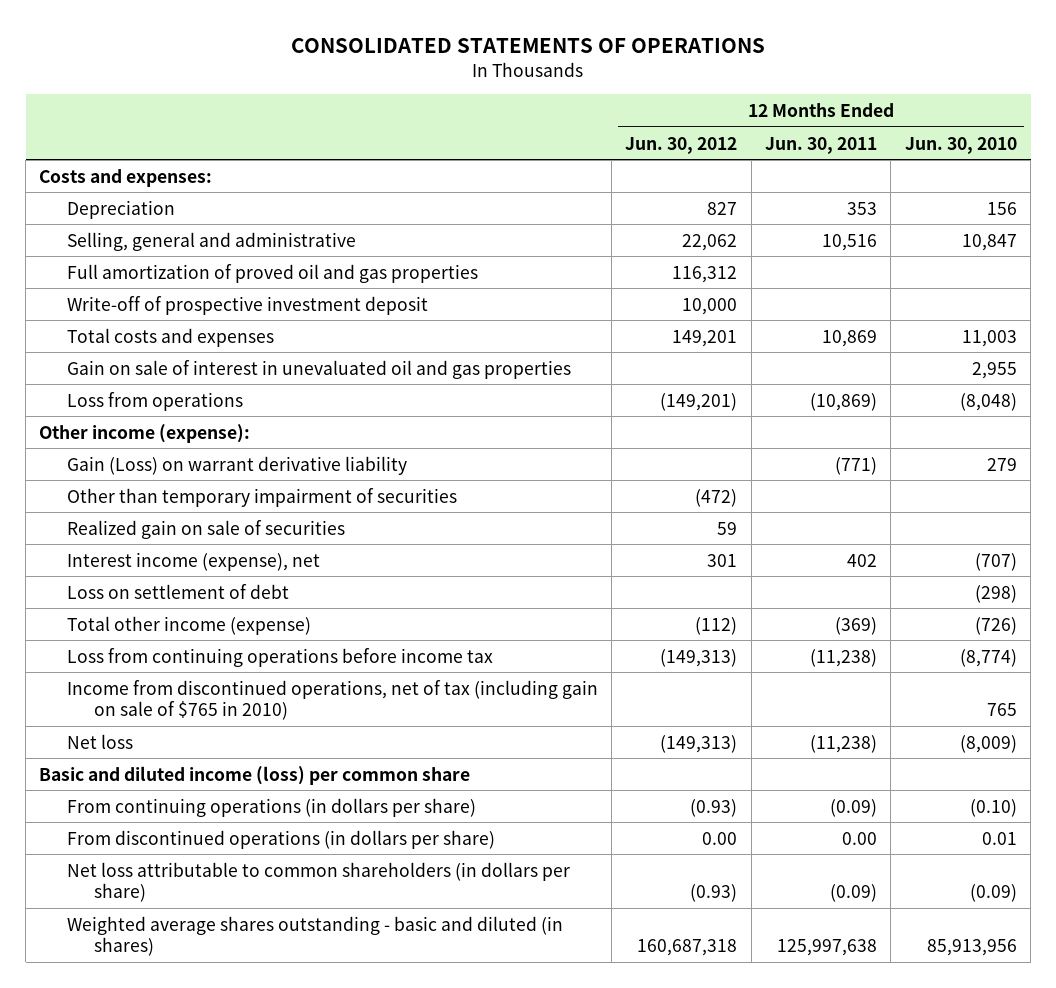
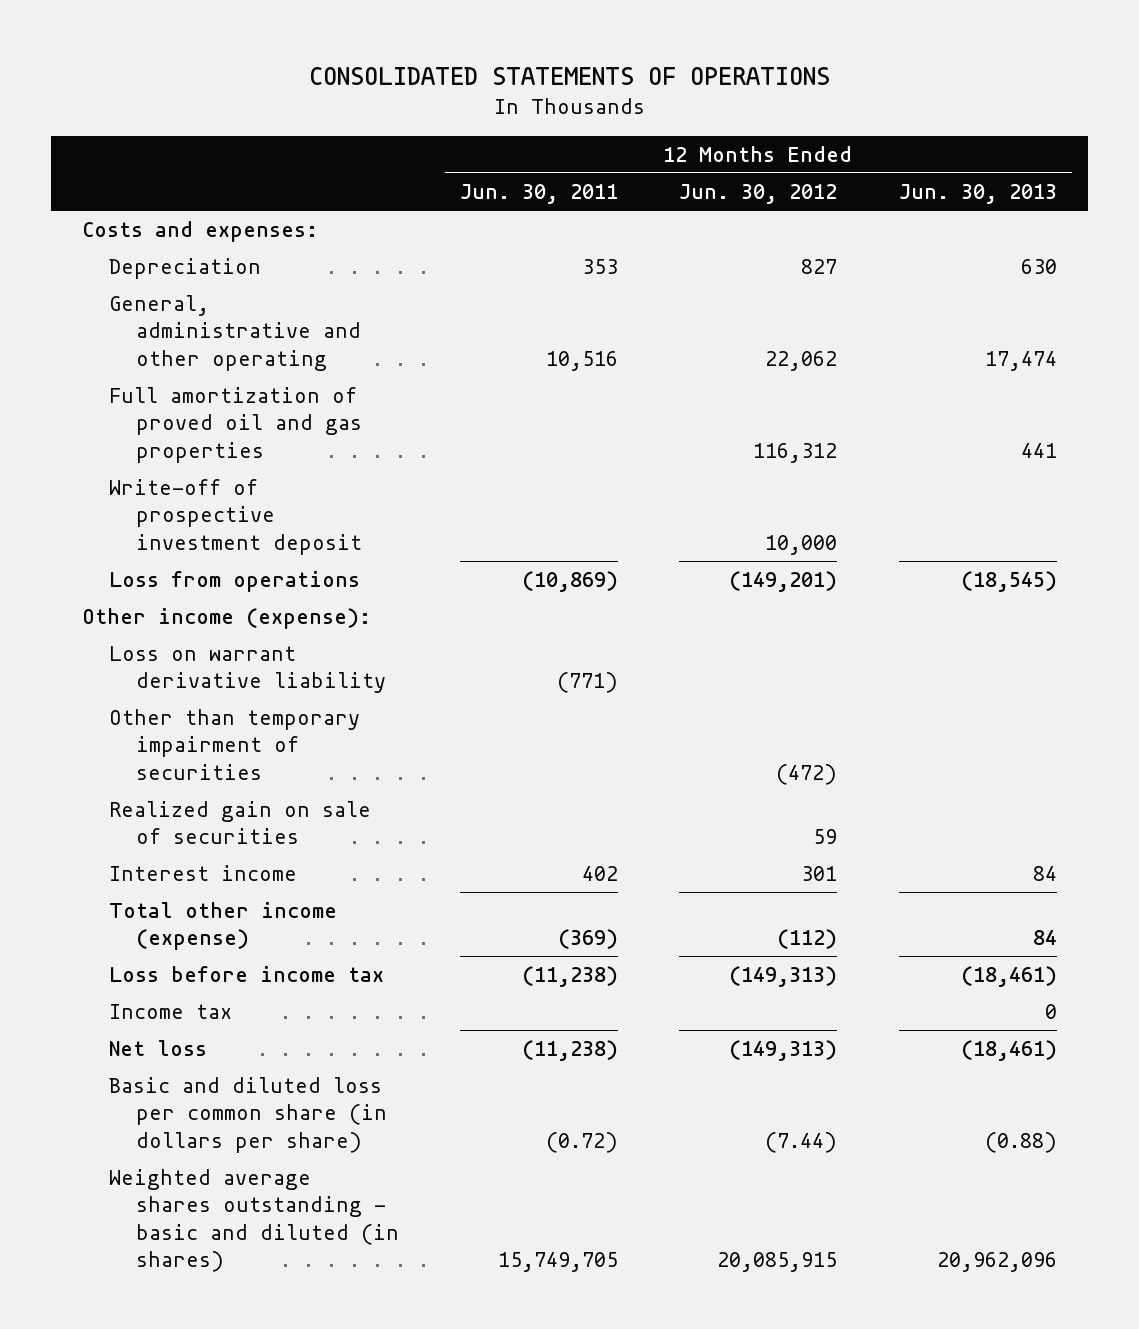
[904,136,1017,154] Jun. 30, 2010 -> none
none -> [898,184,1057,205] Jun. 30, 2013
[66,231,356,251] Selling, general and administrative -> [108,295,361,371] General, administrative and other operating
[66,327,274,347] Total costs and expenses -> none
[66,359,571,379] Gain on sale of interest in unevaluated oil and gas properties -> none
[66,455,407,475] Gain (Loss) on warrant derivative liability -> [108,646,386,694] Loss on warrant derivative liability
[66,583,289,599] Loss on settlement of debt -> none
[66,551,320,571] Interest income (expense), net -> [108,865,297,882] Interest income
[66,679,598,721] Income from discontinued operations, net of tax (including gain on sale of $765 in 2010) -> none
[66,647,493,667] Loss from continuing operations before income tax -> [108,966,384,983] Loss before income tax
none -> [108,1004,232,1020] Income tax
[39,765,471,785] Basic and diluted income (loss) per common share -> none
[66,797,476,817] From continuing operations (in dollars per share) -> none
[66,829,495,849] From discontinued operations (in dollars per share) -> none
[66,861,570,903] Net loss attributable to common shareholders (in dollars per share) -> [108,1077,387,1153] Basic and diluted loss per common share (in dollars per share)
[690,884,738,903] (0.93) -> [765,1131,838,1153] (7.44)
[830,884,878,903] (0.09) -> [546,1131,619,1153] (0.72)
[637,939,738,957] 160,687,318 -> [717,1252,838,1273] 20,085,915
[777,939,878,957] 125,997,638 -> [498,1252,619,1273] 15,749,705

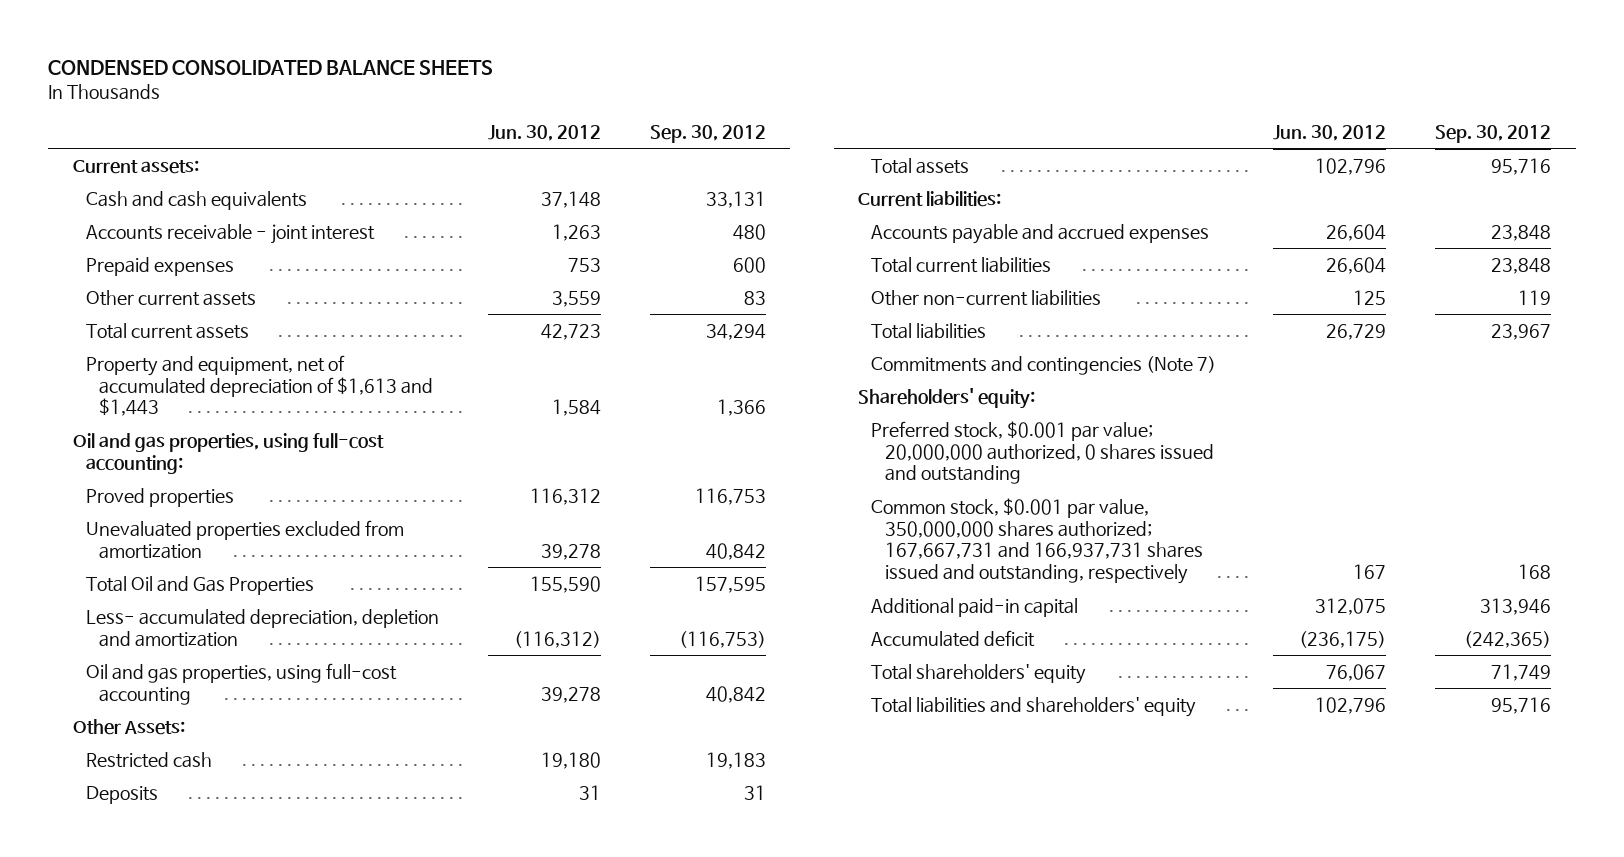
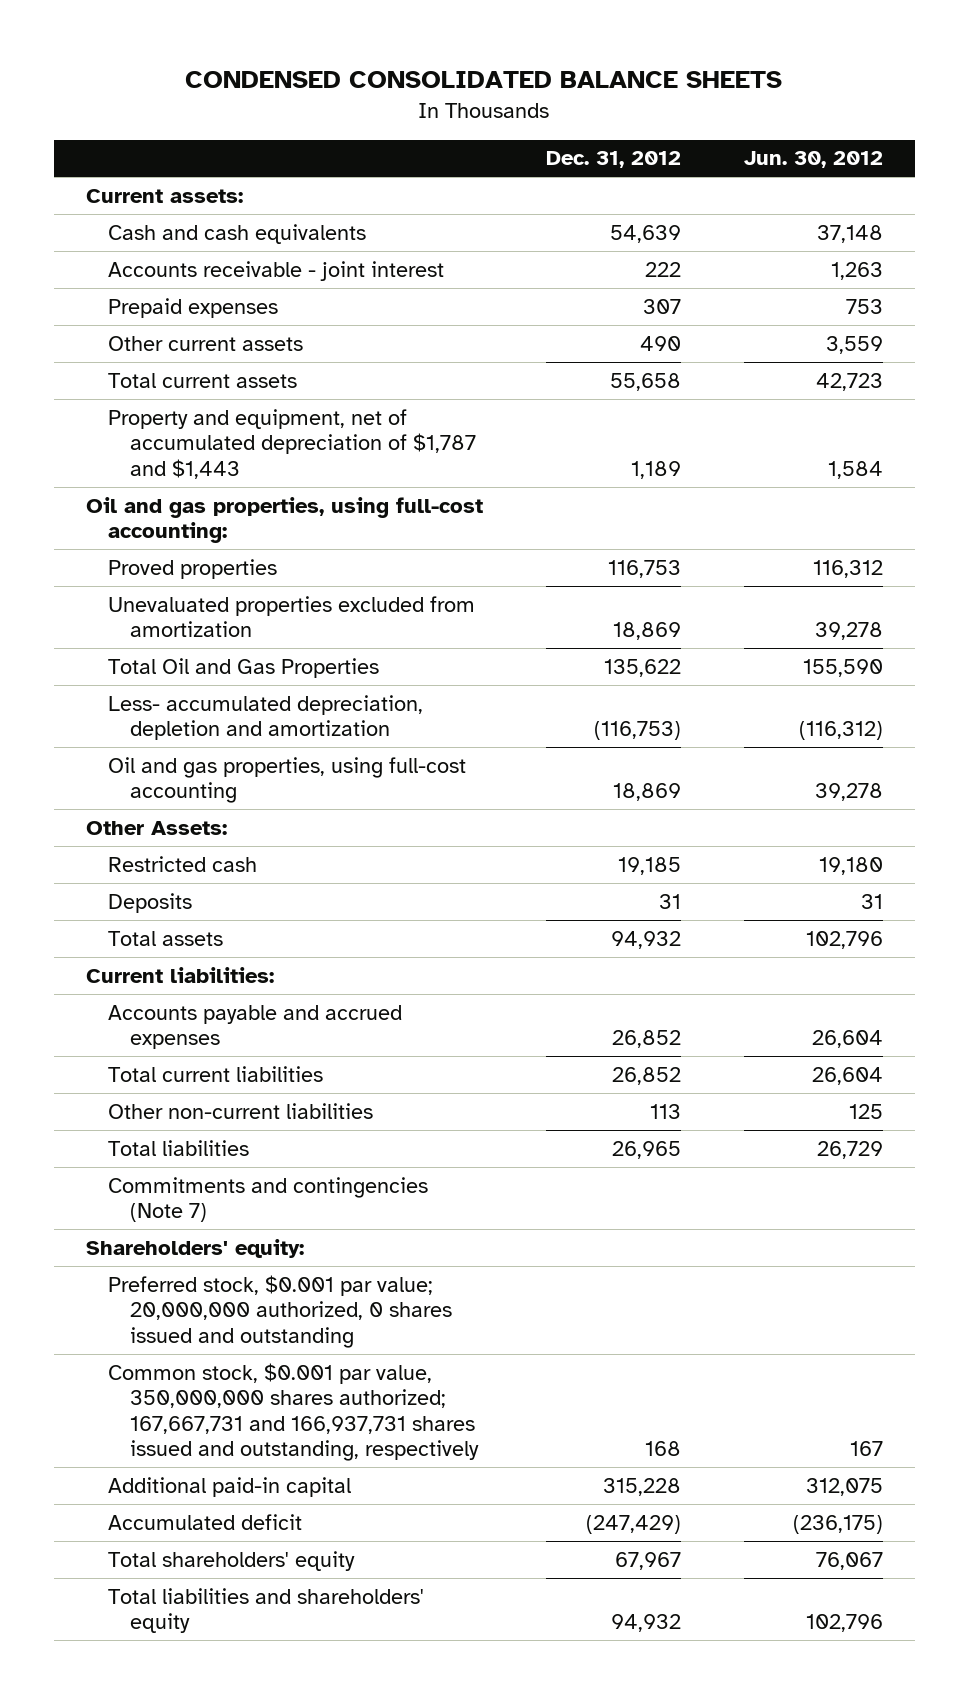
[649,125,766,144] Sep. 30, 2012 -> none
none -> [545,151,681,169] Dec. 31, 2012
[85,354,434,417] Property and equipment, net of accumulated depreciation of $1,613 and $1,443 -> [107,408,477,479] Property and equipment, net of accumulated depreciation of $1,787 and $1,443

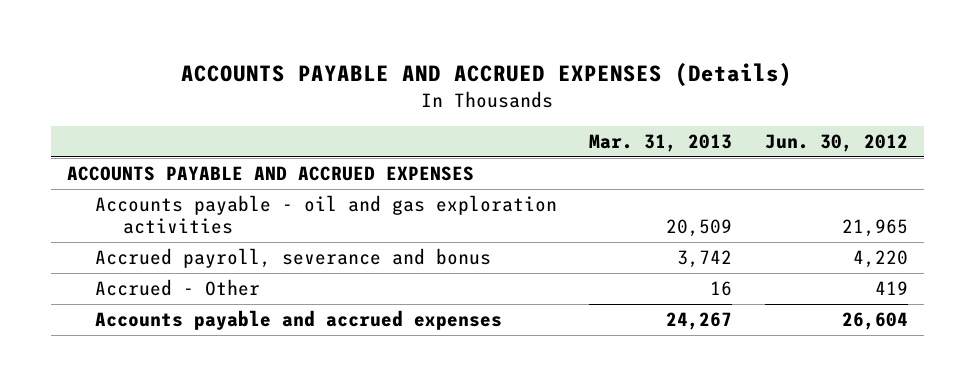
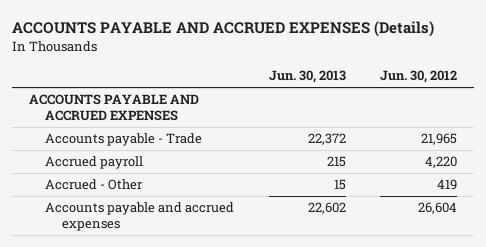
[589,133,733,152] Mar. 31, 2013 -> none
none -> [268,70,346,84] Jun. 30, 2013
[95,195,558,235] Accounts payable - oil and gas exploration activities -> [45,133,203,147] Accounts payable - Trade
[95,248,492,269] Accrued payroll, severance and bonus -> [45,156,144,170] Accrued payroll

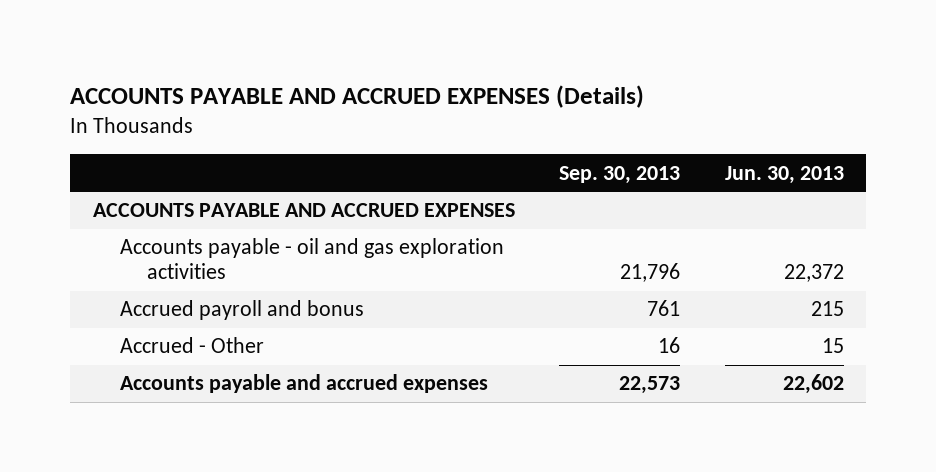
[379,70,457,84] Jun. 30, 2012 -> none
none -> [559,165,681,184] Sep. 30, 2013
[45,133,203,147] Accounts payable - Trade -> [119,238,504,280] Accounts payable - oil and gas exploration activities
[45,156,144,170] Accrued payroll -> [119,300,364,321] Accrued payroll and bonus

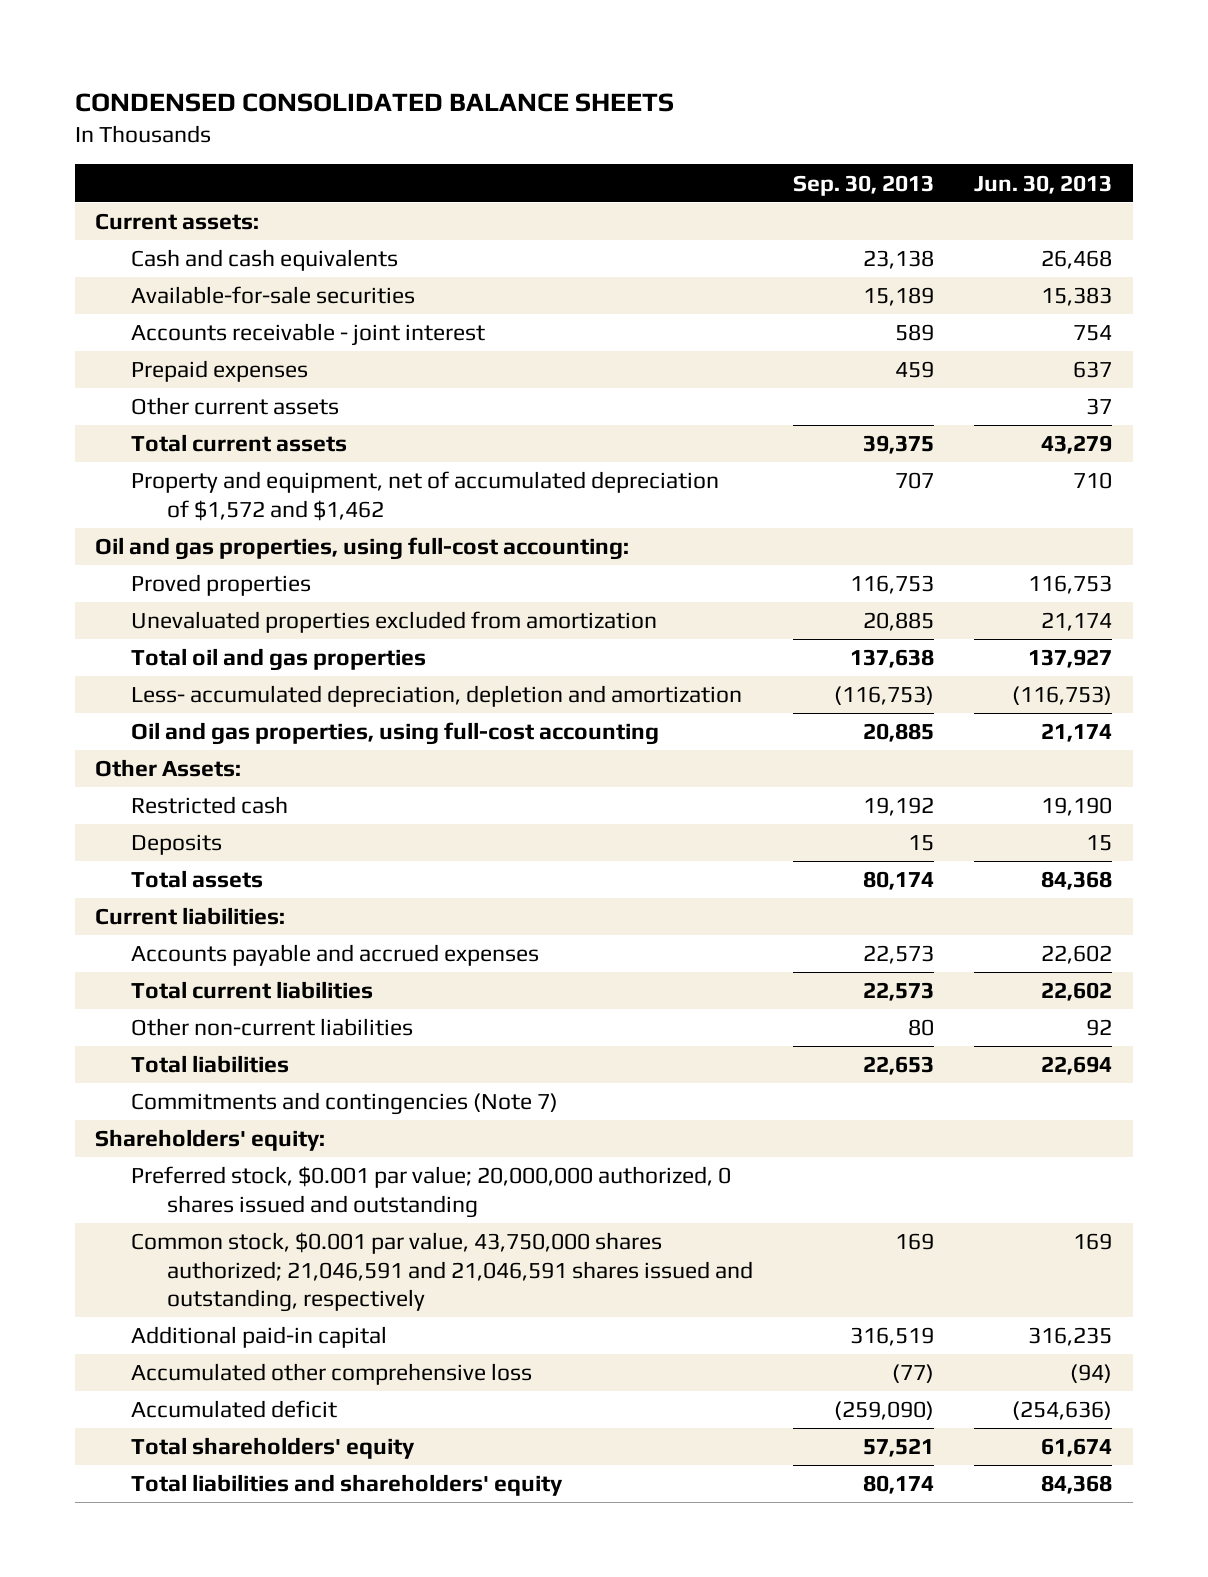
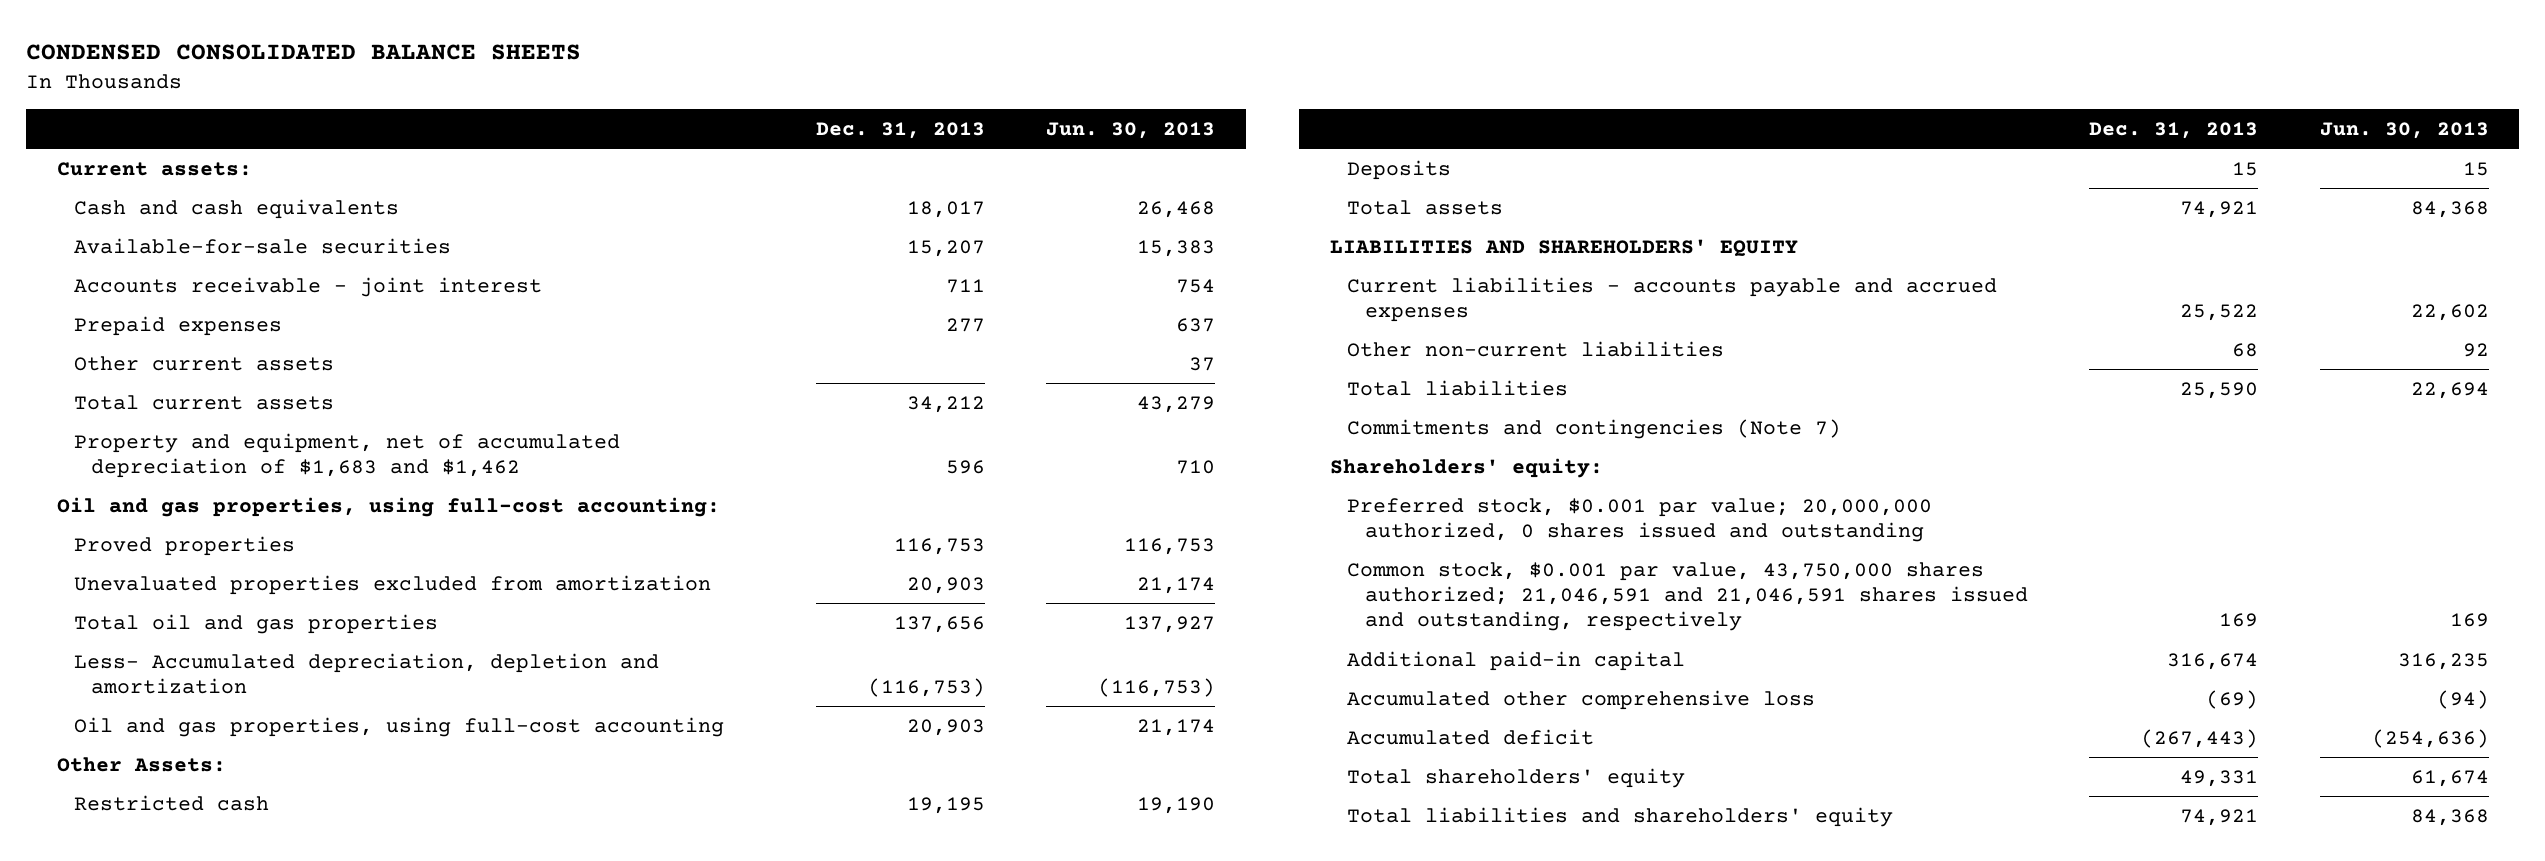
[793,174,935,196] Sep. 30, 2013 -> none
none -> [815,121,985,139] Dec. 31, 2013
[131,471,720,521] Property and equipment, net of accumulated depreciation of $1,572 and $1,462 -> [74,432,621,479] Property and equipment, net of accumulated depreciation of $1,683 and $1,462
[131,685,743,708] Less- accumulated depreciation, depletion and amortization -> [74,652,660,695] Less- Accumulated depreciation, depletion and amortization
[95,907,286,926] Current liabilities: -> none
[131,981,374,1000] Total current liabilities -> none
none -> [1330,238,1799,257] LIABILITIES AND SHAREHOLDERS' EQUITY
[131,944,540,967] Accounts payable and accrued expenses -> [1347,276,1998,323] Current liabilities - accounts payable and accrued expenses

